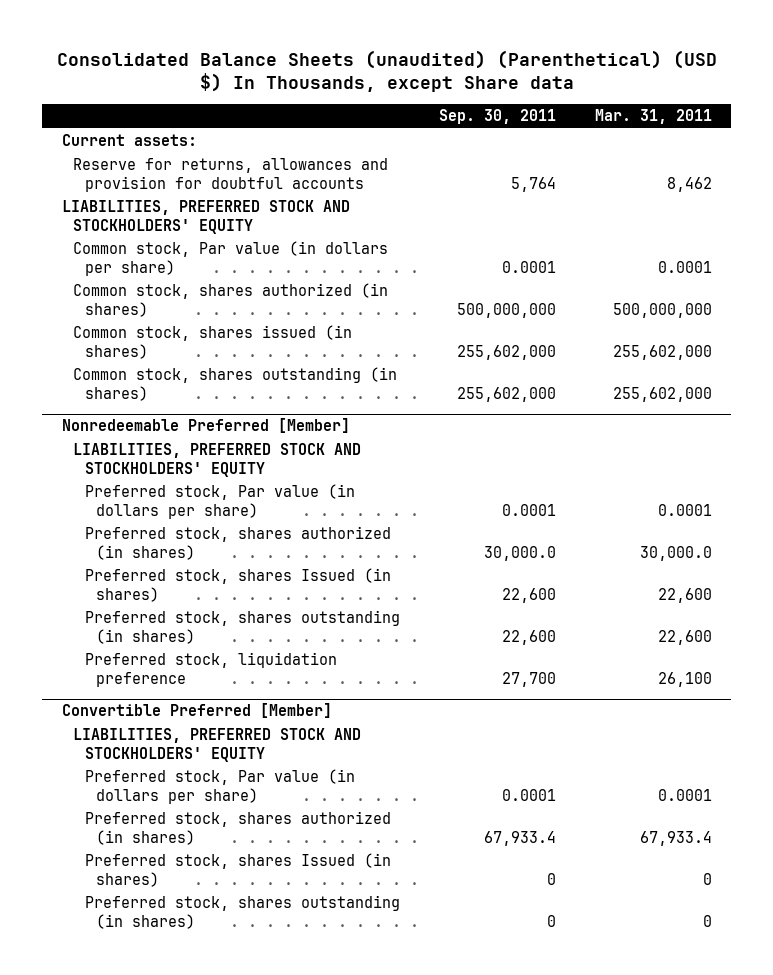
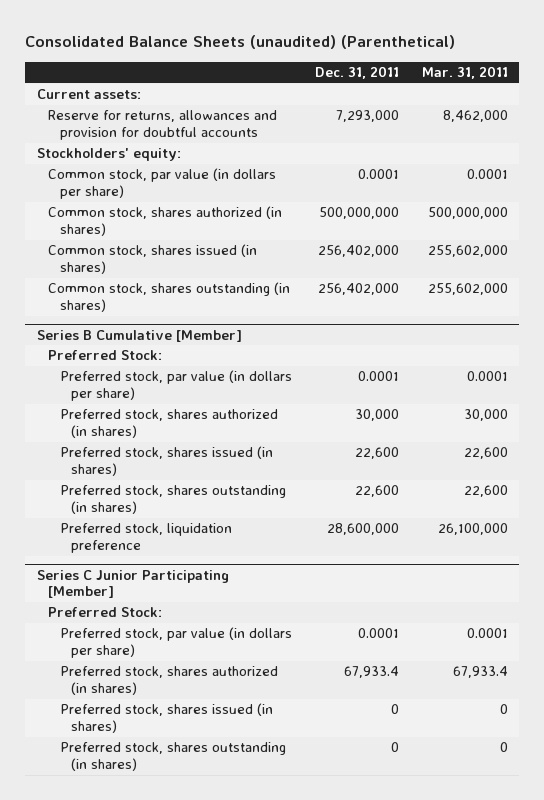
[56,49,717,93] Consolidated Balance Sheets (unaudited) (Parenthetical) (USD $) In Thousands, except Share data -> [25,35,456,50] Consolidated Balance Sheets (unaudited) (Parenthetical)
[438,109,556,125] Sep. 30, 2011 -> none
none -> [314,66,399,80] Dec. 31, 2011
[61,200,350,234] LIABILITIES, PREFERRED STOCK AND STOCKHOLDERS' EQUITY -> none
[666,176,712,192] 8,462 -> [442,110,508,123] 8,462,000
none -> [36,148,181,162] Stockholders' equity:
[73,241,389,276] Common stock, Par value (in dollars per share) -> [48,168,277,200] Common stock, par value (in dollars per share)
[61,418,350,434] Nonredeemable Preferred [Member] -> none
[73,443,362,477] LIABILITIES, PREFERRED STOCK AND STOCKHOLDERS' EQUITY -> none
none -> [36,329,242,342] Series B Cumulative [Member]
none -> [48,350,163,361] Preferred Stock:
[84,484,355,519] Preferred stock, Par value (in dollars per share) -> [59,370,292,402] Preferred stock, par value (in dollars per share)
[639,545,712,561] 30,000.0 -> [463,409,508,422] 30,000
[84,568,391,602] Preferred stock, shares Issued (in shares) -> [59,446,273,477] Preferred stock, shares issued (in shares)
[61,703,332,719] Convertible Preferred [Member] -> none
[73,728,362,762] LIABILITIES, PREFERRED STOCK AND STOCKHOLDERS' EQUITY -> none
[657,671,712,687] 26,100 -> [437,523,508,536] 26,100,000
none -> [36,569,229,599] Series C Junior Participating [Member]
none -> [48,607,163,618] Preferred Stock:
[84,769,355,804] Preferred stock, Par value (in dollars per share) -> [59,627,292,659] Preferred stock, par value (in dollars per share)
[84,853,391,887] Preferred stock, shares Issued (in shares) -> [59,703,273,734] Preferred stock, shares issued (in shares)

